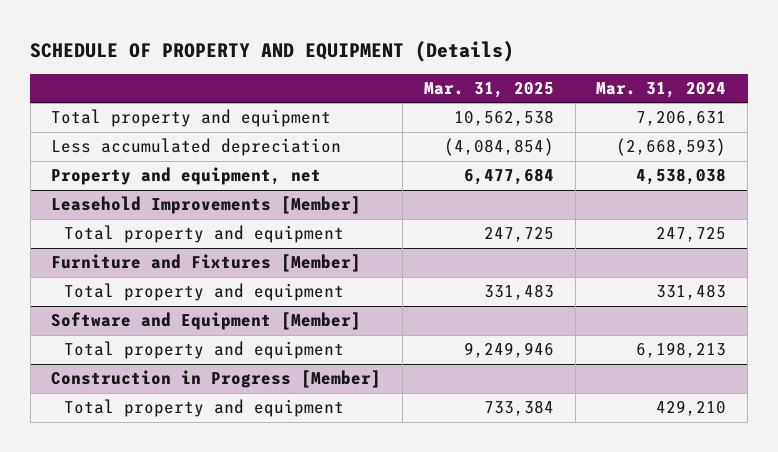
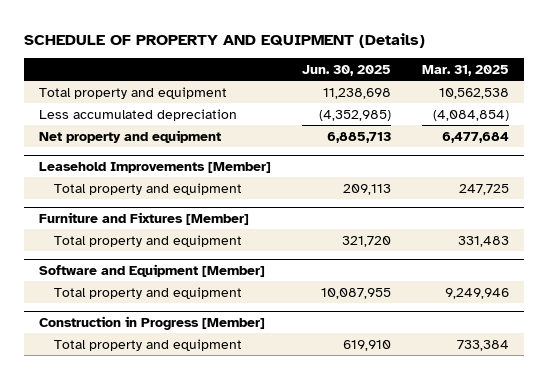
[596,82,727,99] Mar. 31, 2024 -> none
none -> [302,65,392,77] Jun. 30, 2025
[51,167,322,186] Property and equipment, net -> [39,129,222,143] Net property and equipment

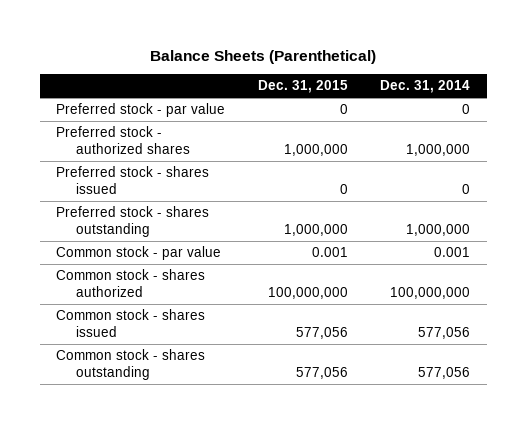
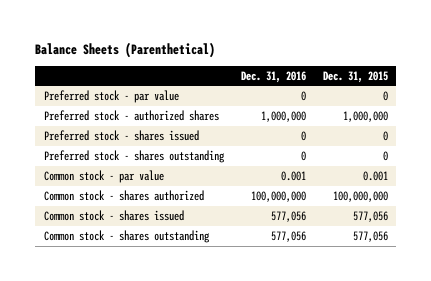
[380,80,471,94] Dec. 31, 2014 -> none
none -> [240,70,306,83] Dec. 31, 2016
[283,224,348,237] 1,000,000 -> [382,151,388,162] 0

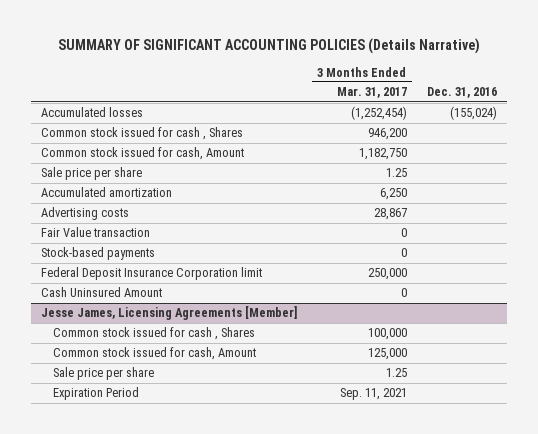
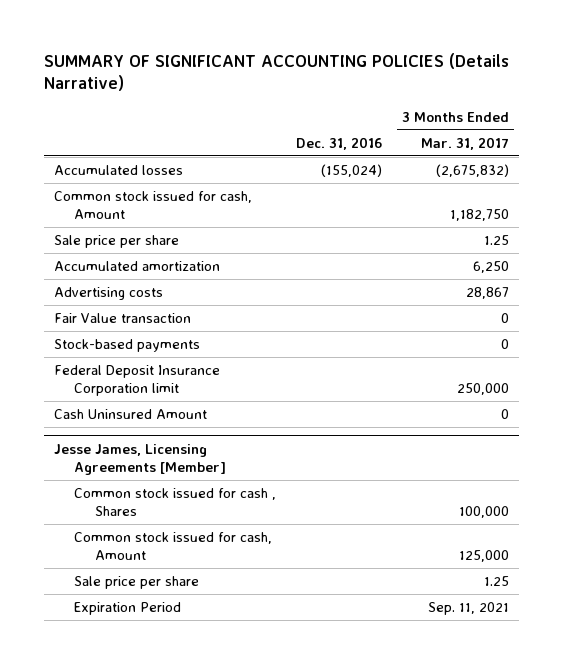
[41,127,244,141] Common stock issued for cash , Shares -> none
[350,106,407,121] (1,252,454) -> [436,163,510,177] (2,675,832)

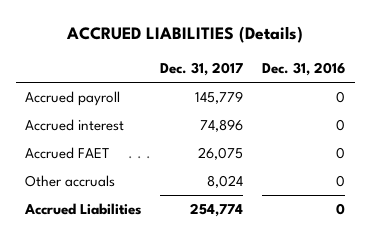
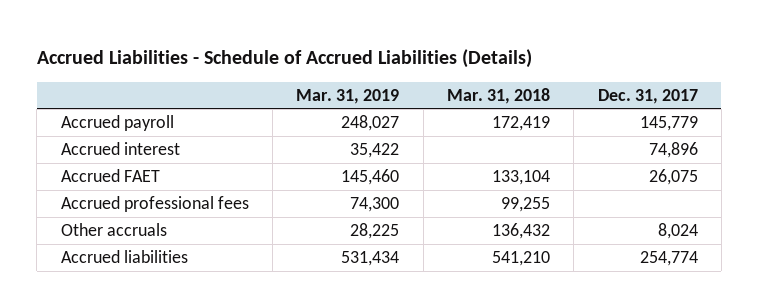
[66,26,304,44] ACCRUED LIABILITIES (Details) -> [36,48,532,68] Accrued Liabilities - Schedule of Accrued Liabilities (Details)
[262,62,346,77] Dec. 31, 2016 -> none
none -> [296,88,400,104] Mar. 31, 2019
none -> [446,87,550,104] Mar. 31, 2018
none -> [60,196,249,213] Accrued professional fees
[24,202,142,215] Accrued Liabilities -> [60,250,188,264] Accrued liabilities

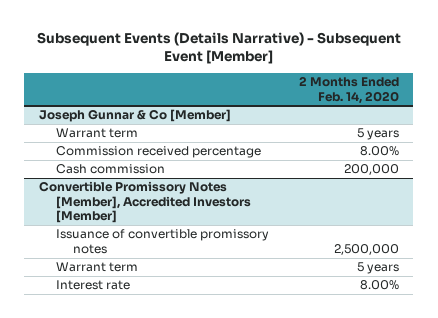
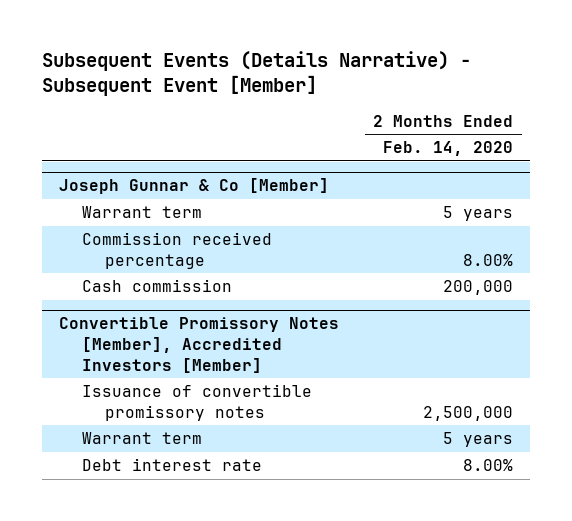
[55,280,130,291] Interest rate -> [82,458,263,472] Debt interest rate

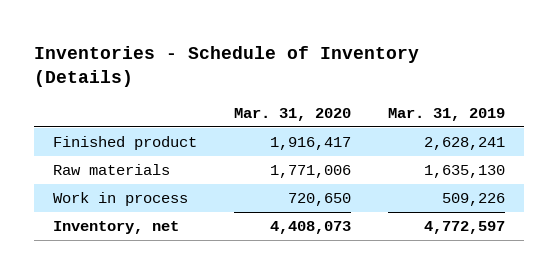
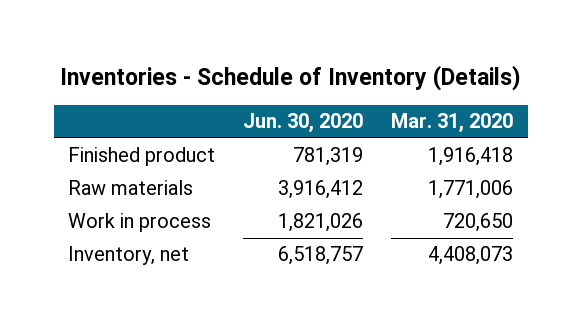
[388,107,506,121] Mar. 31, 2019 -> none
none -> [243,113,364,134] Jun. 30, 2020
[270,137,352,151] 1,916,417 -> [428,147,514,167] 1,916,418

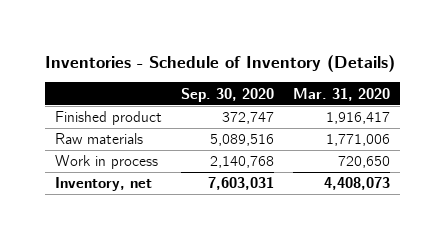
[243,113,364,134] Jun. 30, 2020 -> none
none -> [180,87,274,102] Sep. 30, 2020
[428,147,514,167] 1,916,418 -> [326,112,391,125] 1,916,417

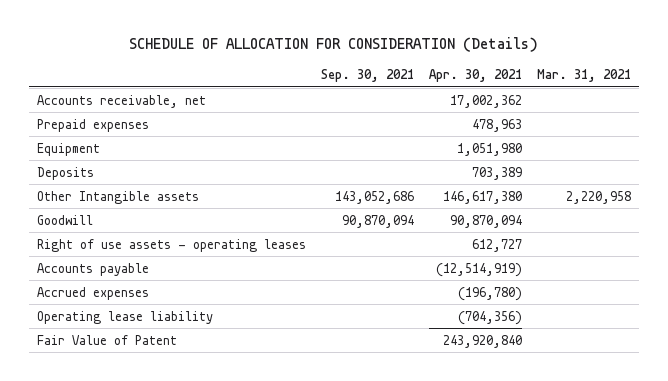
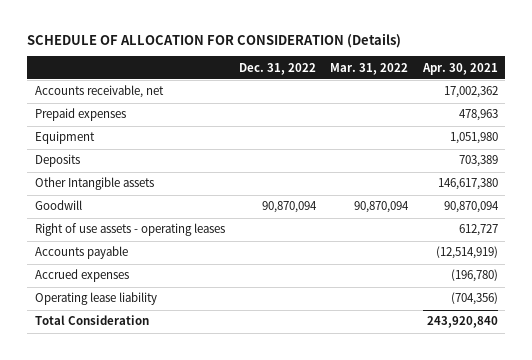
[320,69,414,83] Sep. 30, 2021 -> none
[537,69,632,83] Mar. 31, 2021 -> none
none -> [238,62,316,75] Dec. 31, 2022
none -> [330,62,409,75] Mar. 31, 2022
[36,334,177,345] Fair Value of Patent -> [34,315,149,326] Total Consideration

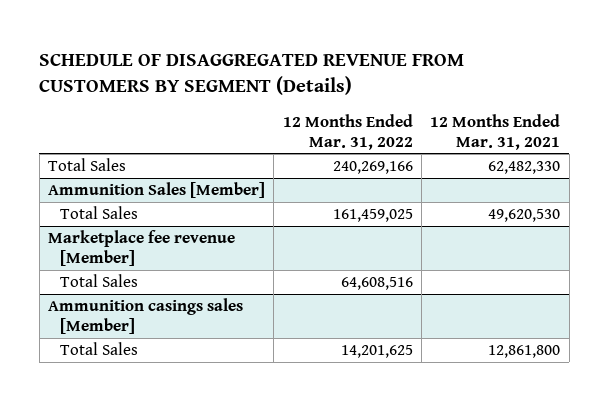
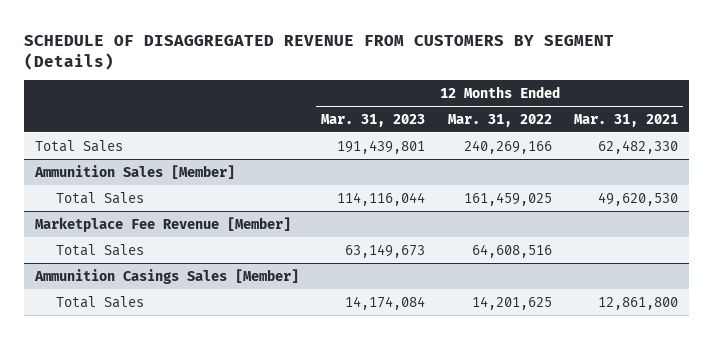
none -> [321,113,426,127] Mar. 31, 2023
[47,230,235,267] Marketplace fee revenue [Member] -> [35,216,292,232] Marketplace Fee Revenue [Member]
[47,298,243,335] Ammunition casings sales [Member] -> [34,268,300,284] Ammunition Casings Sales [Member]

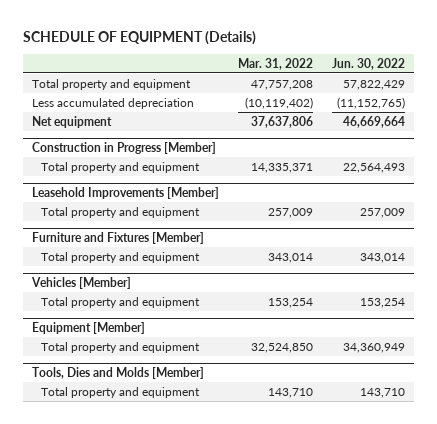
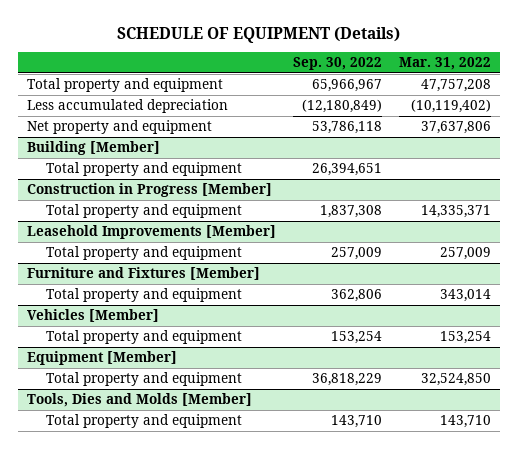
[331,57,405,70] Jun. 30, 2022 -> none
none -> [292,57,382,71] Sep. 30, 2022
[32,115,113,128] Net equipment -> [26,120,212,135] Net property and equipment
none -> [26,141,160,156] Building [Member]
none -> [46,162,243,177] Total property and equipment

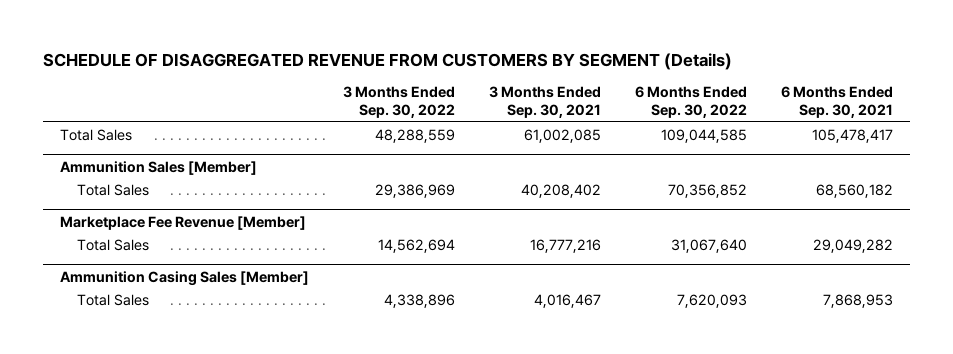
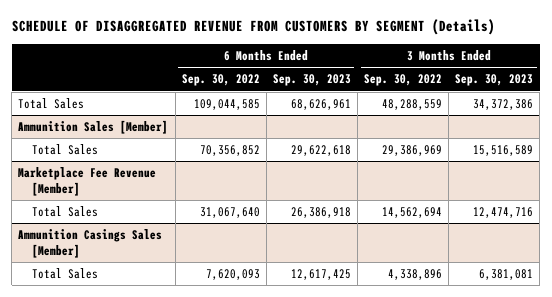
[488,86,601,119] 3 Months Ended Sep. 30, 2021 -> none
[780,86,893,119] 6 Months Ended Sep. 30, 2021 -> none
none -> [272,74,351,87] Sep. 30, 2023
none -> [455,74,534,87] Sep. 30, 2023
[60,270,310,286] Ammunition Casing Sales [Member] -> [18,229,163,258] Ammunition Casings Sales [Member]

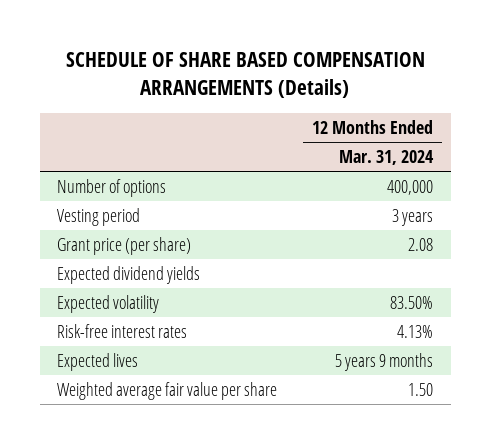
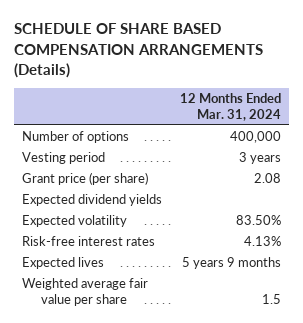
[408,382,434,396] 1.50 -> [261,293,281,304] 1.5

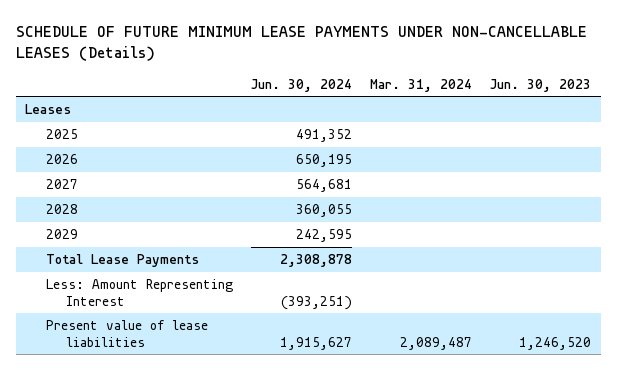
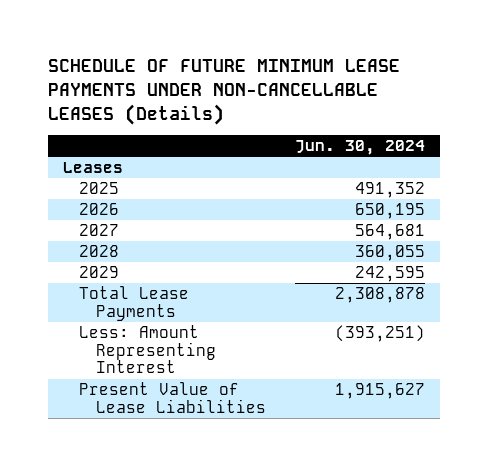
[370,78,473,92] Mar. 31, 2024 -> none
[490,78,592,92] Jun. 30, 2023 -> none
[45,320,208,347] Present value of lease liabilities -> [79,382,267,413] Present Value of Lease Liabilities

